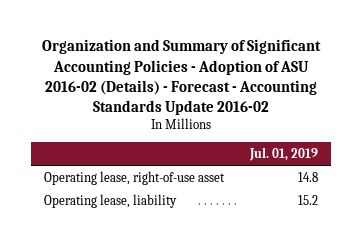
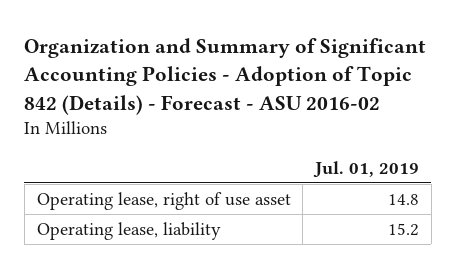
[42,39,322,115] Organization and Summary of Significant Accounting Policies - Adoption of ASU 2016-02 (Details) - Forecast - Accounting Standards Update 2016-02 -> [24,37,427,115] Organization and Summary of Significant Accounting Policies - Adoption of Topic 842 (Details) - Forecast - ASU 2016-02
[44,170,226,185] Operating lease, right-of-use asset -> [36,192,291,211] Operating lease, right of use asset

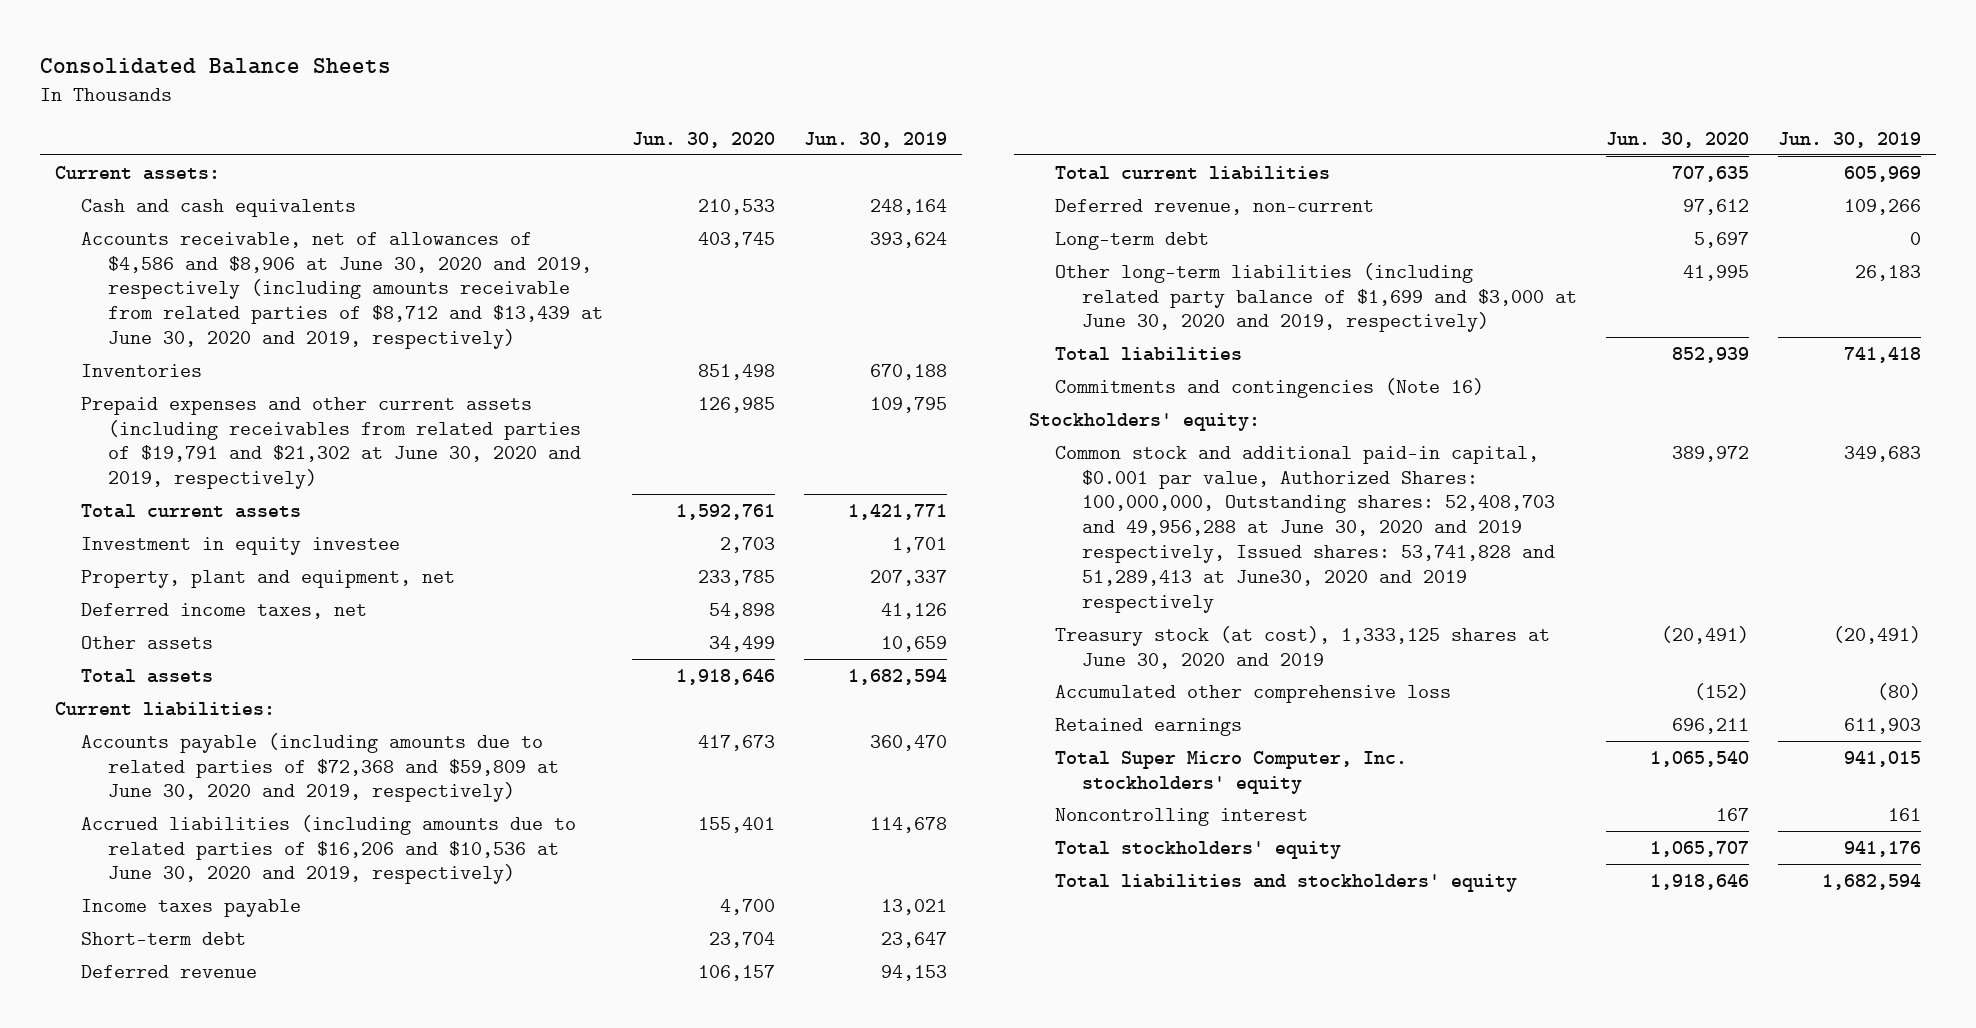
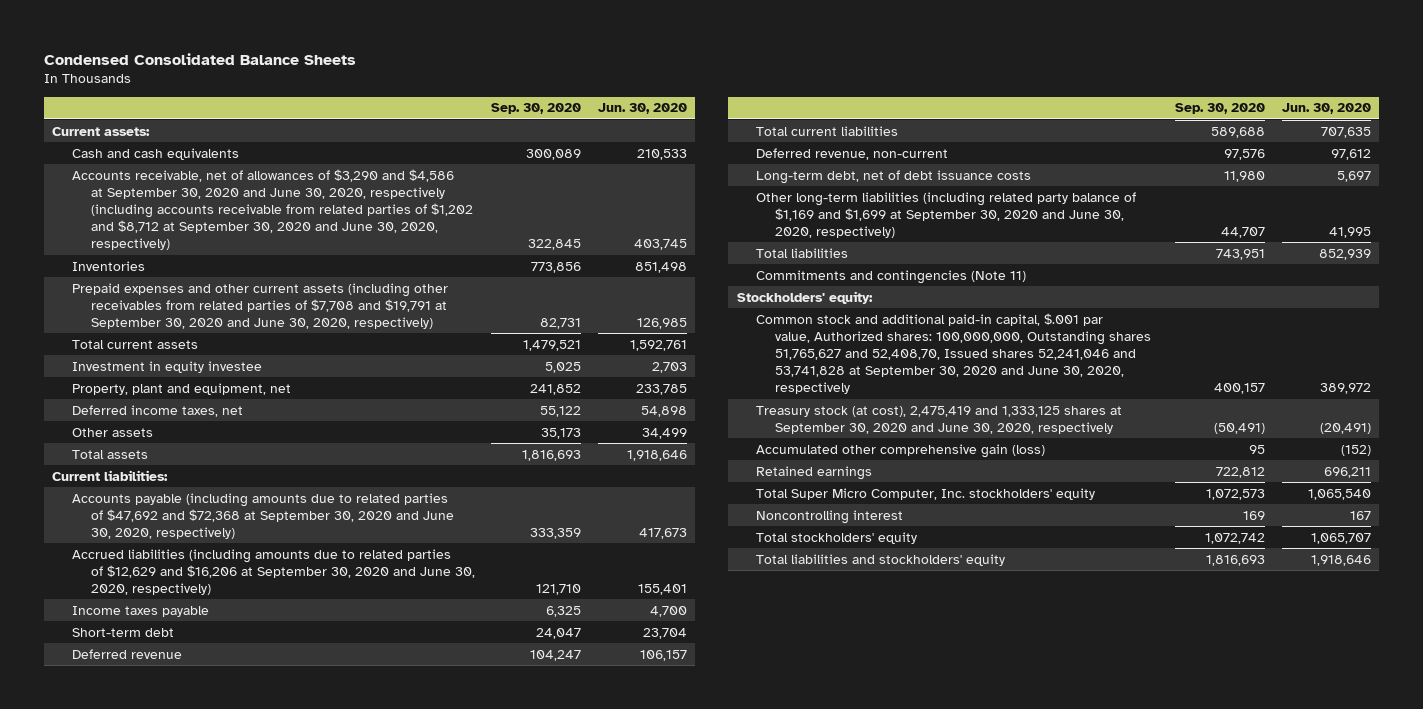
[40,57,392,74] Consolidated Balance Sheets -> [44,53,357,66] Condensed Consolidated Balance Sheets
[804,132,948,149] Jun. 30, 2019 -> none
none -> [491,103,582,115] Sep. 30, 2020
[81,231,603,350] Accounts receivable, net of allowances of $4,586 and $8,906 at June 30, 2020 and 2019, respectively (including amounts receivable from related parties of $8,712 and $13,439 at June 30, 2020 and 2019, respectively) -> [71,168,473,251] Accounts receivable, net of allowances of $3,290 and $4,586 at September 30, 2020 and June 30, 2020, respectively (including accounts receivable from related parties of $1,202 and $8,712 at September 30, 2020 and June 30, 2020, respectively)
[81,396,581,490] Prepaid expenses and other current assets (including receivables from related parties of $19,791 and $21,302 at June 30, 2020 and 2019, respectively) -> [71,282,448,329] Prepaid expenses and other current assets (including other receivables from related parties of $7,708 and $19,791 at September 30, 2020 and June 30, 2020, respectively)
[81,732,559,803] Accounts payable (including amounts due to related parties of $72,368 and $59,809 at June 30, 2020 and 2019, respectively) -> [71,492,454,539] Accounts payable (including amounts due to related parties of $47,692 and $72,368 at September 30, 2020 and June 30, 2020, respectively)
[81,814,577,885] Accrued liabilities (including amounts due to related parties of $16,206 and $10,536 at June 30, 2020 and 2019, respectively) -> [71,548,475,595] Accrued liabilities (including amounts due to related parties of $12,629 and $16,206 at September 30, 2020 and June 30, 2020, respectively)
[1055,231,1210,250] Long-term debt -> [755,169,1031,184] Long-term debt, net of debt issuance costs
[1055,262,1577,333] Other long-term liabilities (including related party balance of $1,699 and $3,000 at June 30, 2020 and 2019, respectively) -> [755,191,1136,238] Other long-term liabilities (including related party balance of $1,169 and $1,699 at September 30, 2020 and June 30, 2020, respectively)
[1055,377,1485,398] Commitments and contingencies (Note 16) -> [755,269,1026,284] Commitments and contingencies (Note 11)
[1055,445,1555,613] Common stock and additional paid-in capital, $0.001 par value, Authorized Shares: 100,000,000, Outstanding shares: 52,408,703 and 49,956,288 at June 30, 2020 and 2019 respectively, Issued shares: 53,741,828 and 51,289,413 at June30, 2020 and 2019 respectively -> [755,312,1151,395] Common stock and additional paid-in capital, $.001 par value, Authorized shares: 100,000,000, Outstanding shares 51,765,627 and 52,408,70, Issued shares 52,241,046 and 53,741,828 at September 30, 2020 and June 30, 2020, respectively
[1055,625,1551,669] Treasury stock (at cost), 1,333,125 shares at June 30, 2020 and 2019 -> [755,405,1122,434] Treasury stock (at cost), 2,475,419 and 1,333,125 shares at September 30, 2020 and June 30, 2020, respectively
[1055,684,1452,703] Accumulated other comprehensive loss -> [755,443,1045,458] Accumulated other comprehensive gain (loss)

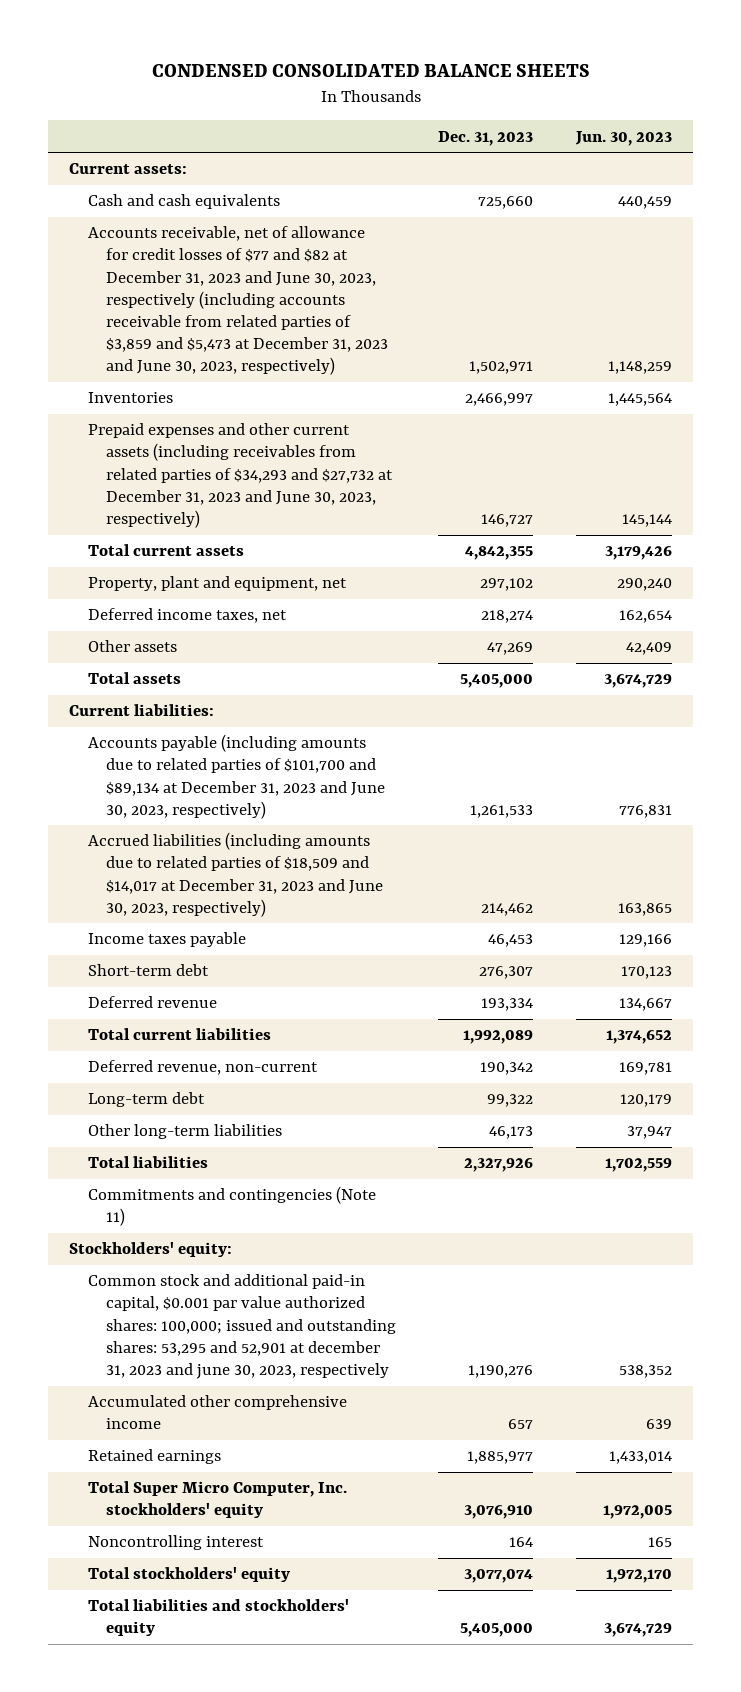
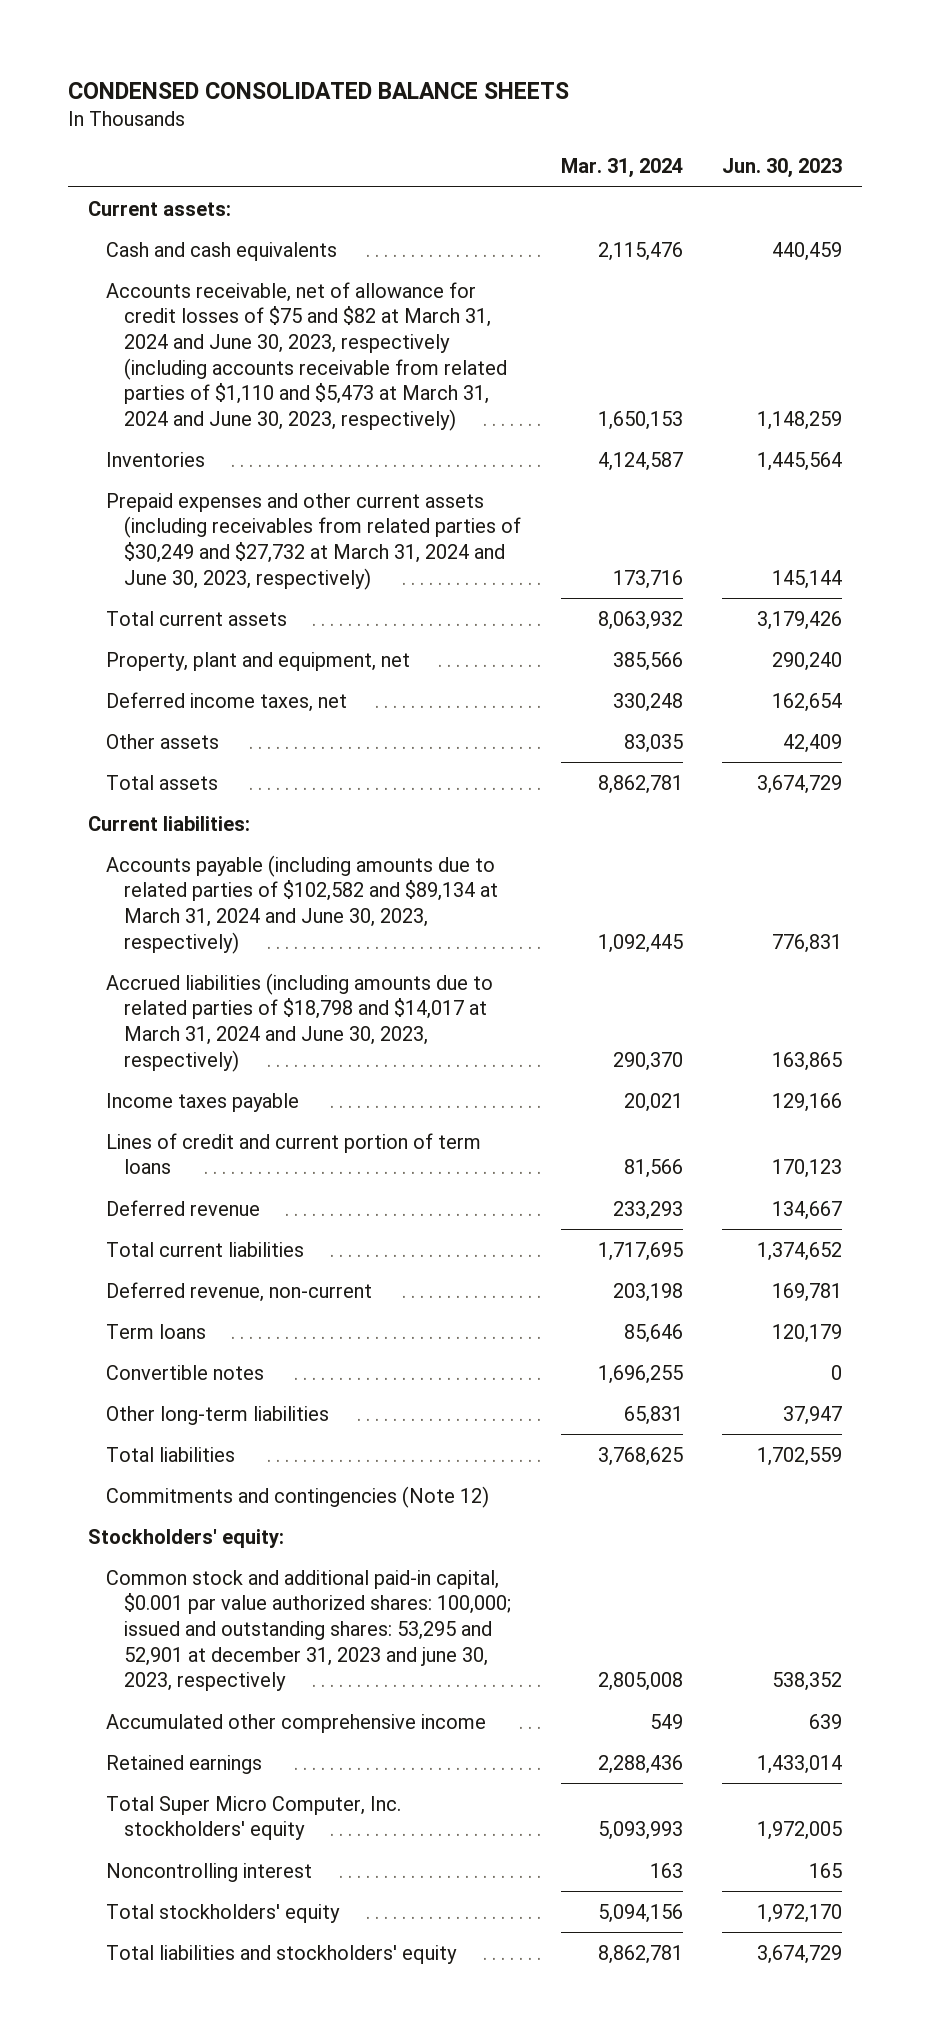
[438,130,534,146] Dec. 31, 2023 -> none
none -> [560,158,683,179] Mar. 31, 2024
[87,226,388,375] Accounts receivable, net of allowance for credit losses of $77 and $82 at December 31, 2023 and June 30, 2023, respectively (including accounts receivable from related parties of $3,859 and $5,473 at December 31, 2023 and June 30, 2023, respectively) -> [106,281,508,432] Accounts receivable, net of allowance for credit losses of $75 and $82 at March 31, 2024 and June 30, 2023, respectively (including accounts receivable from related parties of $1,110 and $5,473 at March 31, 2024 and June 30, 2023, respectively)
[87,423,393,528] Prepaid expenses and other current assets (including receivables from related parties of $34,293 and $27,732 at December 31, 2023 and June 30, 2023, respectively) -> [106,492,522,590] Prepaid expenses and other current assets (including receivables from related parties of $30,249 and $27,732 at March 31, 2024 and June 30, 2023, respectively)
[87,734,385,819] Accounts payable (including amounts due to related parties of $101,700 and $89,134 at December 31, 2023 and June 30, 2023, respectively) -> [106,854,499,954] Accounts payable (including amounts due to related parties of $102,582 and $89,134 at March 31, 2024 and June 30, 2023, respectively)
[87,832,383,917] Accrued liabilities (including amounts due to related parties of $18,509 and $14,017 at December 31, 2023 and June 30, 2023, respectively) -> [106,972,494,1072] Accrued liabilities (including amounts due to related parties of $18,798 and $14,017 at March 31, 2024 and June 30, 2023, respectively)
[87,964,209,977] Short-term debt -> [106,1132,482,1175] Lines of credit and current portion of term loans
[87,1092,205,1108] Long-term debt -> [106,1323,207,1339] Term loans
none -> [106,1364,265,1380] Convertible notes
[87,1186,376,1227] Commitments and contingencies (Note 11) -> [106,1485,490,1508] Commitments and contingencies (Note 12)

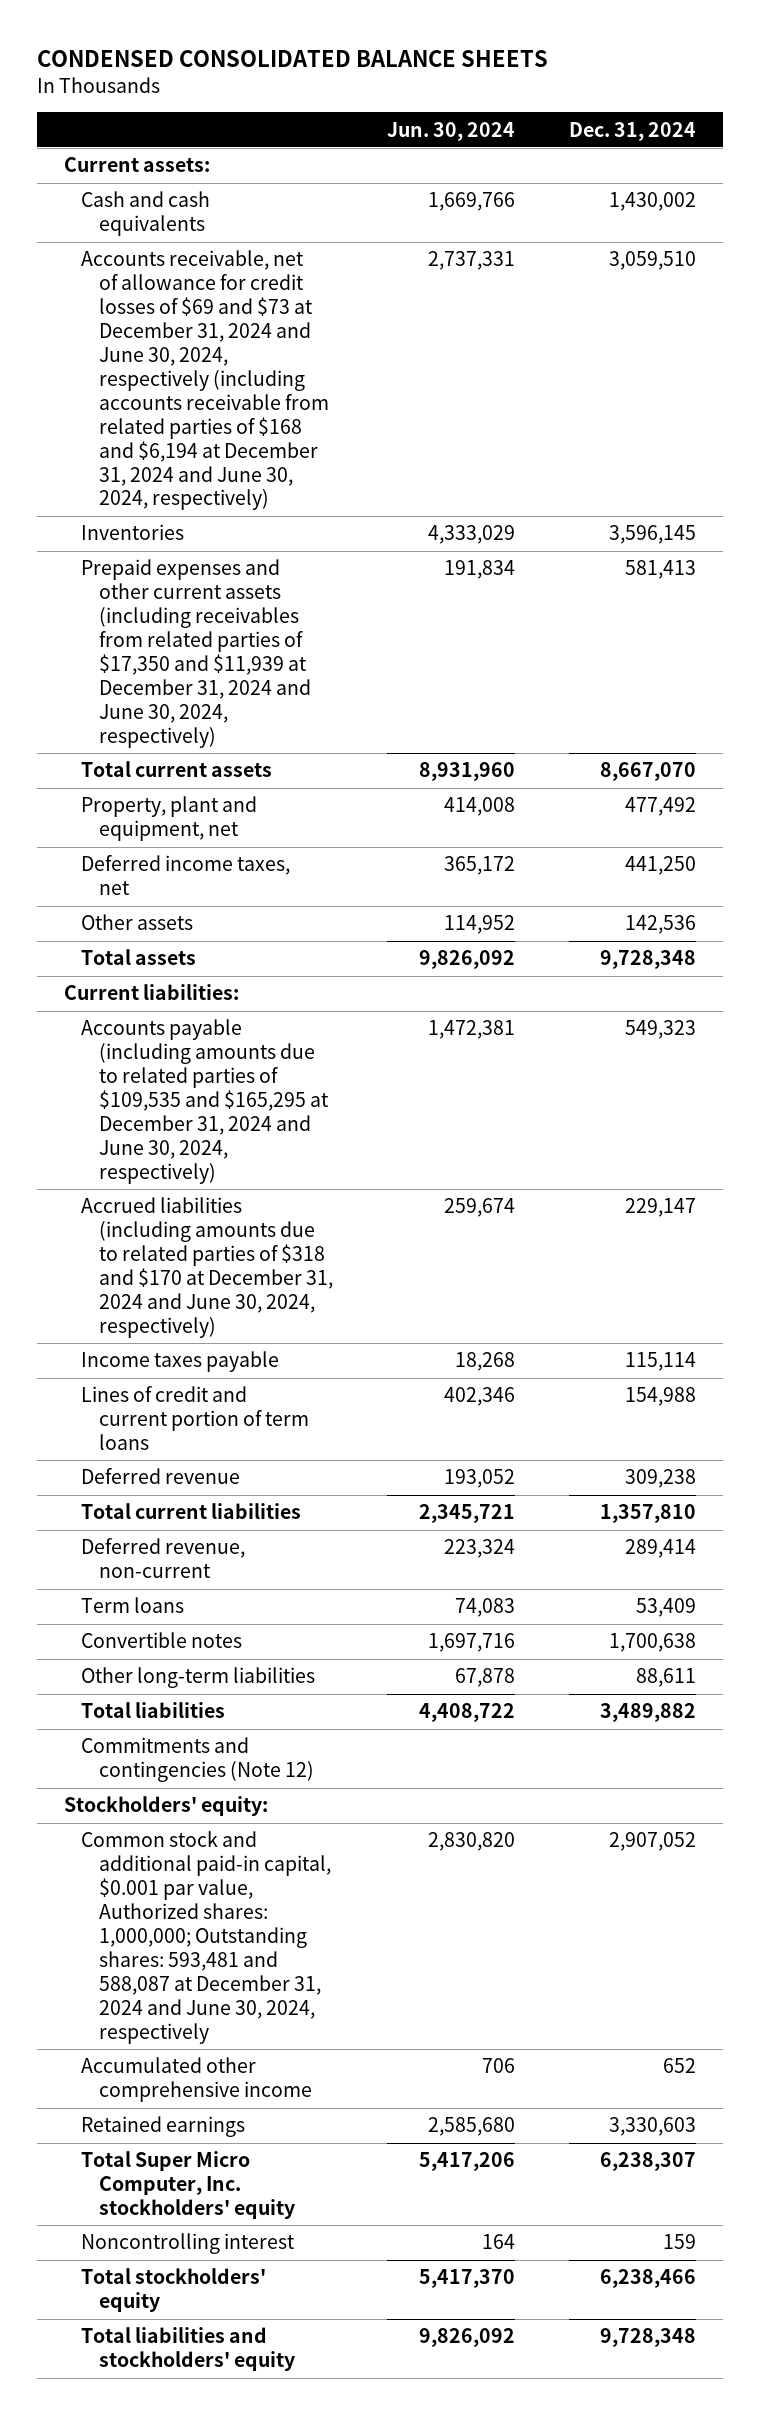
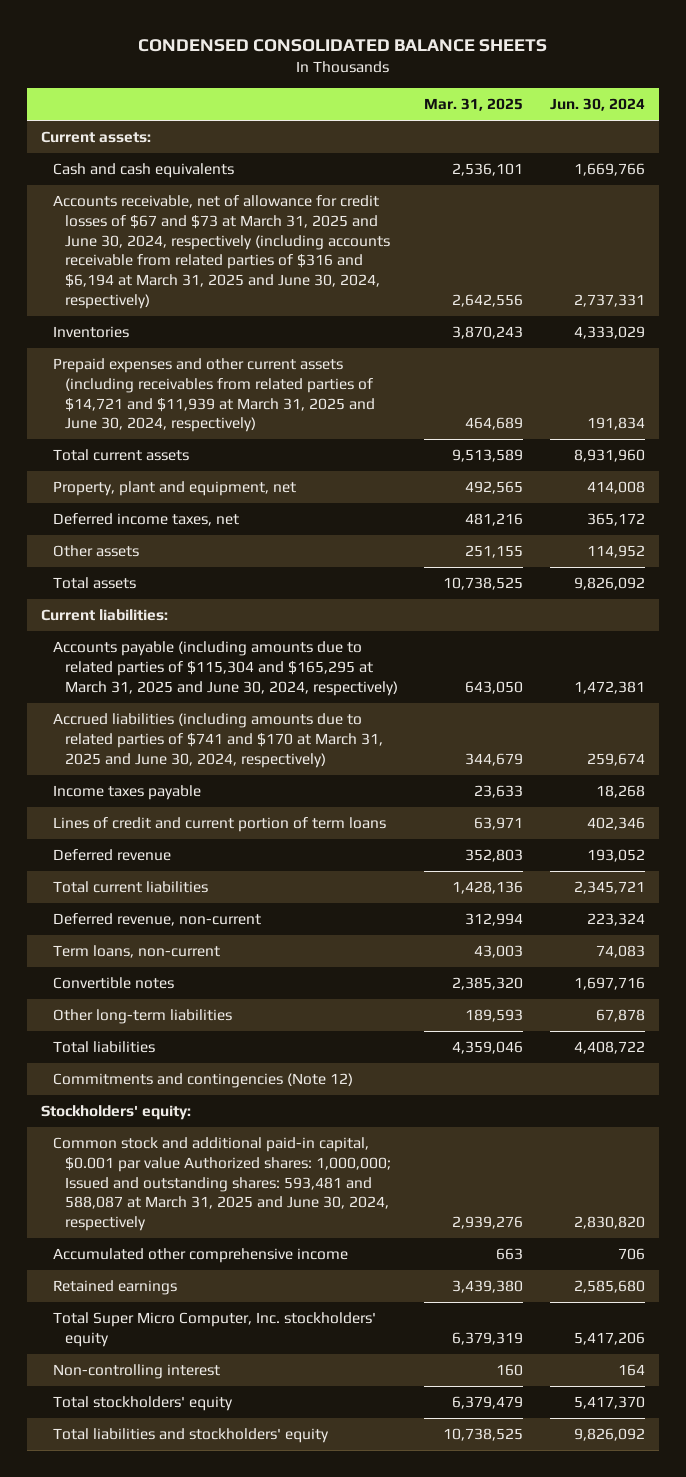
[569,121,697,141] Dec. 31, 2024 -> none
none -> [424,98,524,112] Mar. 31, 2025
[81,250,329,511] Accounts receivable, net of allowance for credit losses of $69 and $73 at December 31, 2024 and June 30, 2024, respectively (including accounts receivable from related parties of $168 and $6,194 at December 31, 2024 and June 30, 2024, respectively) -> [52,195,390,309] Accounts receivable, net of allowance for credit losses of $67 and $73 at March 31, 2025 and June 30, 2024, respectively (including accounts receivable from related parties of $316 and $6,194 at March 31, 2025 and June 30, 2024, respectively)
[81,559,311,748] Prepaid expenses and other current assets (including receivables from related parties of $17,350 and $11,939 at December 31, 2024 and June 30, 2024, respectively) -> [52,358,375,433] Prepaid expenses and other current assets (including receivables from related parties of $14,721 and $11,939 at March 31, 2025 and June 30, 2024, respectively)
[81,1019,329,1184] Accounts payable (including amounts due to related parties of $109,535 and $165,295 at December 31, 2024 and June 30, 2024, respectively) -> [52,641,398,696] Accounts payable (including amounts due to related parties of $115,304 and $165,295 at March 31, 2025 and June 30, 2024, respectively)
[81,1197,333,1338] Accrued liabilities (including amounts due to related parties of $318 and $170 at December 31, 2024 and June 30, 2024, respectively) -> [52,713,383,768] Accrued liabilities (including amounts due to related parties of $741 and $170 at March 31, 2025 and June 30, 2024, respectively)
[81,1597,185,1614] Term loans -> [52,945,220,959] Term loans, non-current
[81,1831,331,2044] Common stock and additional paid-in capital, $0.001 par value, Authorized shares: 1,000,000; Outstanding shares: 593,481 and 588,087 at December 31, 2024 and June 30, 2024, respectively -> [52,1137,391,1232] Common stock and additional paid-in capital, $0.001 par value Authorized shares: 1,000,000; Issued and outstanding shares: 593,481 and 588,087 at March 31, 2025 and June 30, 2024, respectively
[81,2233,296,2255] Noncontrolling interest -> [52,1364,220,1380] Non-controlling interest

